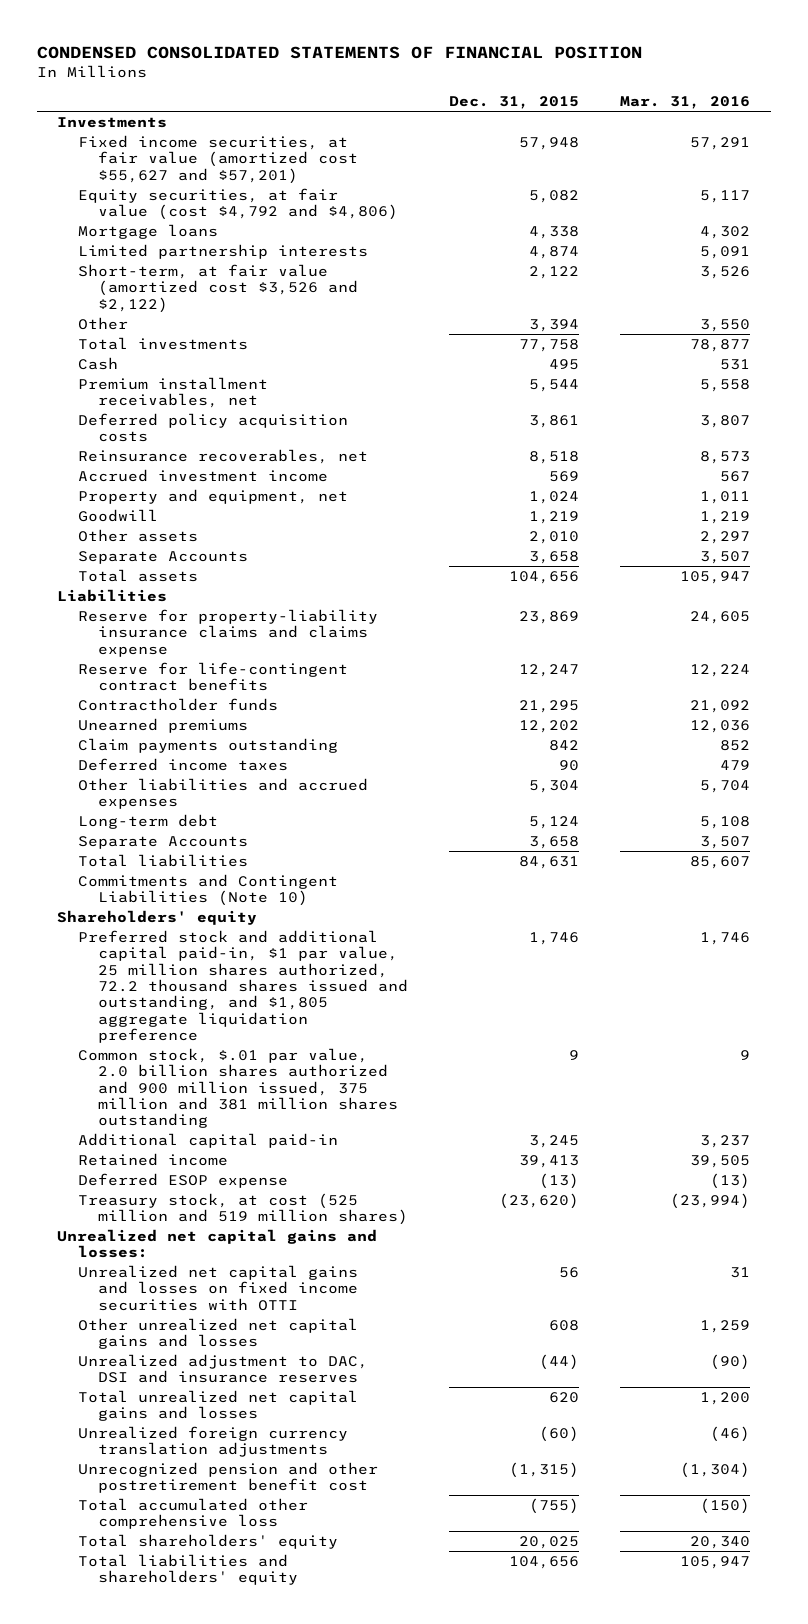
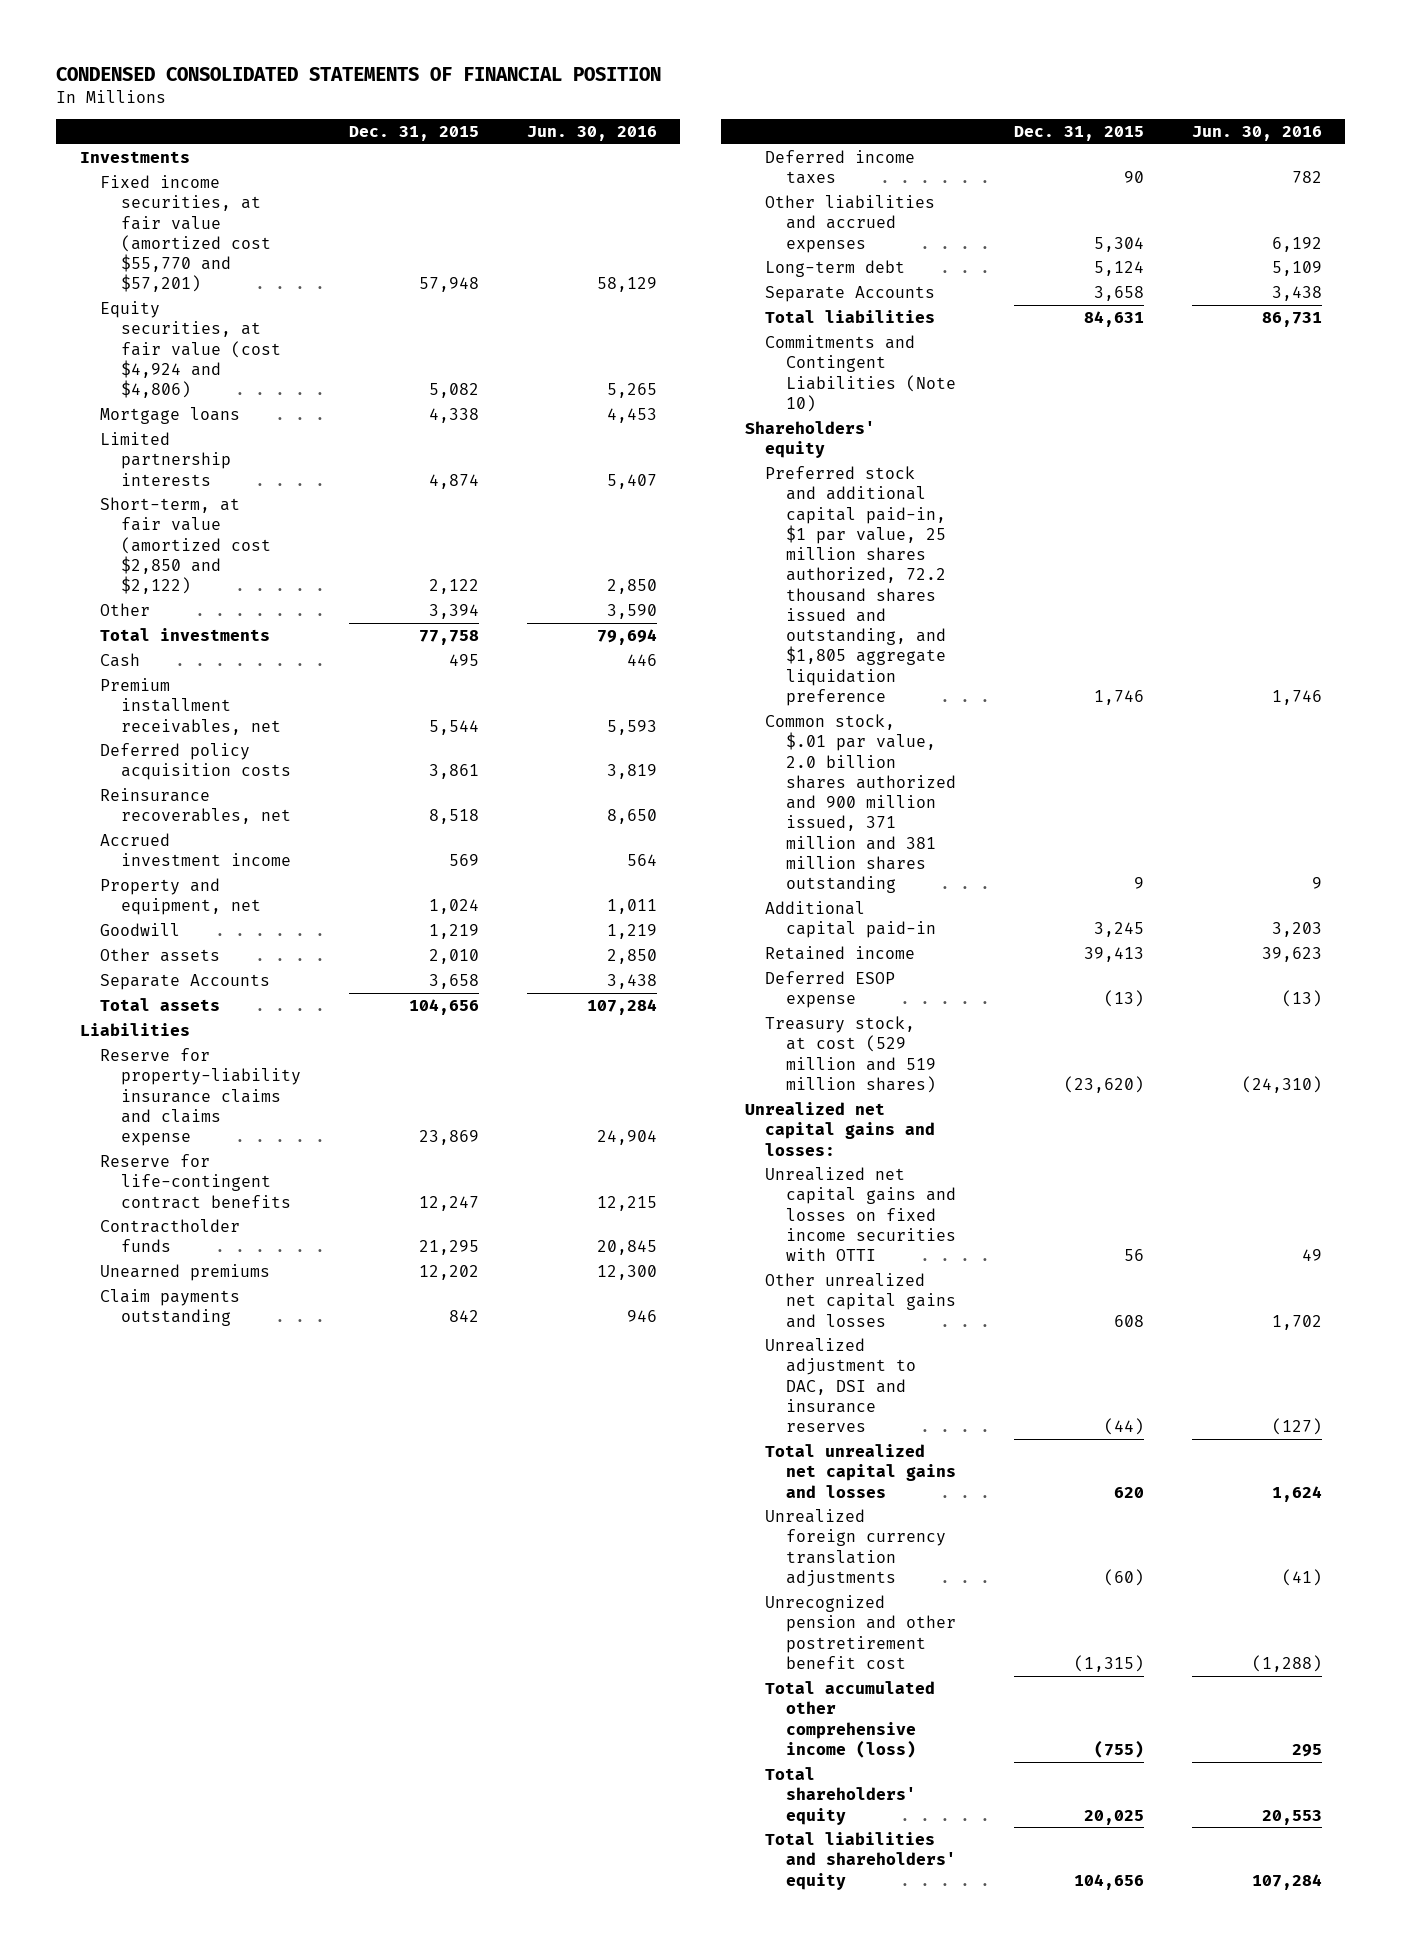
[620,96,751,110] Mar. 31, 2016 -> none
none -> [526,125,657,141] Jun. 30, 2016
[77,134,358,184] Fixed income securities, at fair value (amortized cost $55,627 and $57,201) -> [100,175,272,293] Fixed income securities, at fair value (amortized cost $55,770 and $57,201)
[77,187,398,221] Equity securities, at fair value (cost $4,792 and $4,806) -> [100,301,282,399] Equity securities, at fair value (cost $4,924 and $4,806)
[77,263,358,313] Short-term, at fair value (amortized cost $3,526 and $2,122) -> [100,497,272,595] Short-term, at fair value (amortized cost $2,850 and $2,122)
[77,1047,398,1129] Common stock, $.01 par value, 2.0 billion shares authorized and 900 million issued, 375 million and 381 million shares outstanding -> [765,714,957,894] Common stock, $.01 par value, 2.0 billion shares authorized and 900 million issued, 371 million and 381 million shares outstanding
[77,1192,408,1226] Treasury stock, at cost (525 million and 519 million shares) -> [765,1016,937,1093] Treasury stock, at cost (529 million and 519 million shares)
[77,1497,308,1530] Total accumulated other comprehensive loss -> [765,1681,936,1758] Total accumulated other comprehensive income (loss)

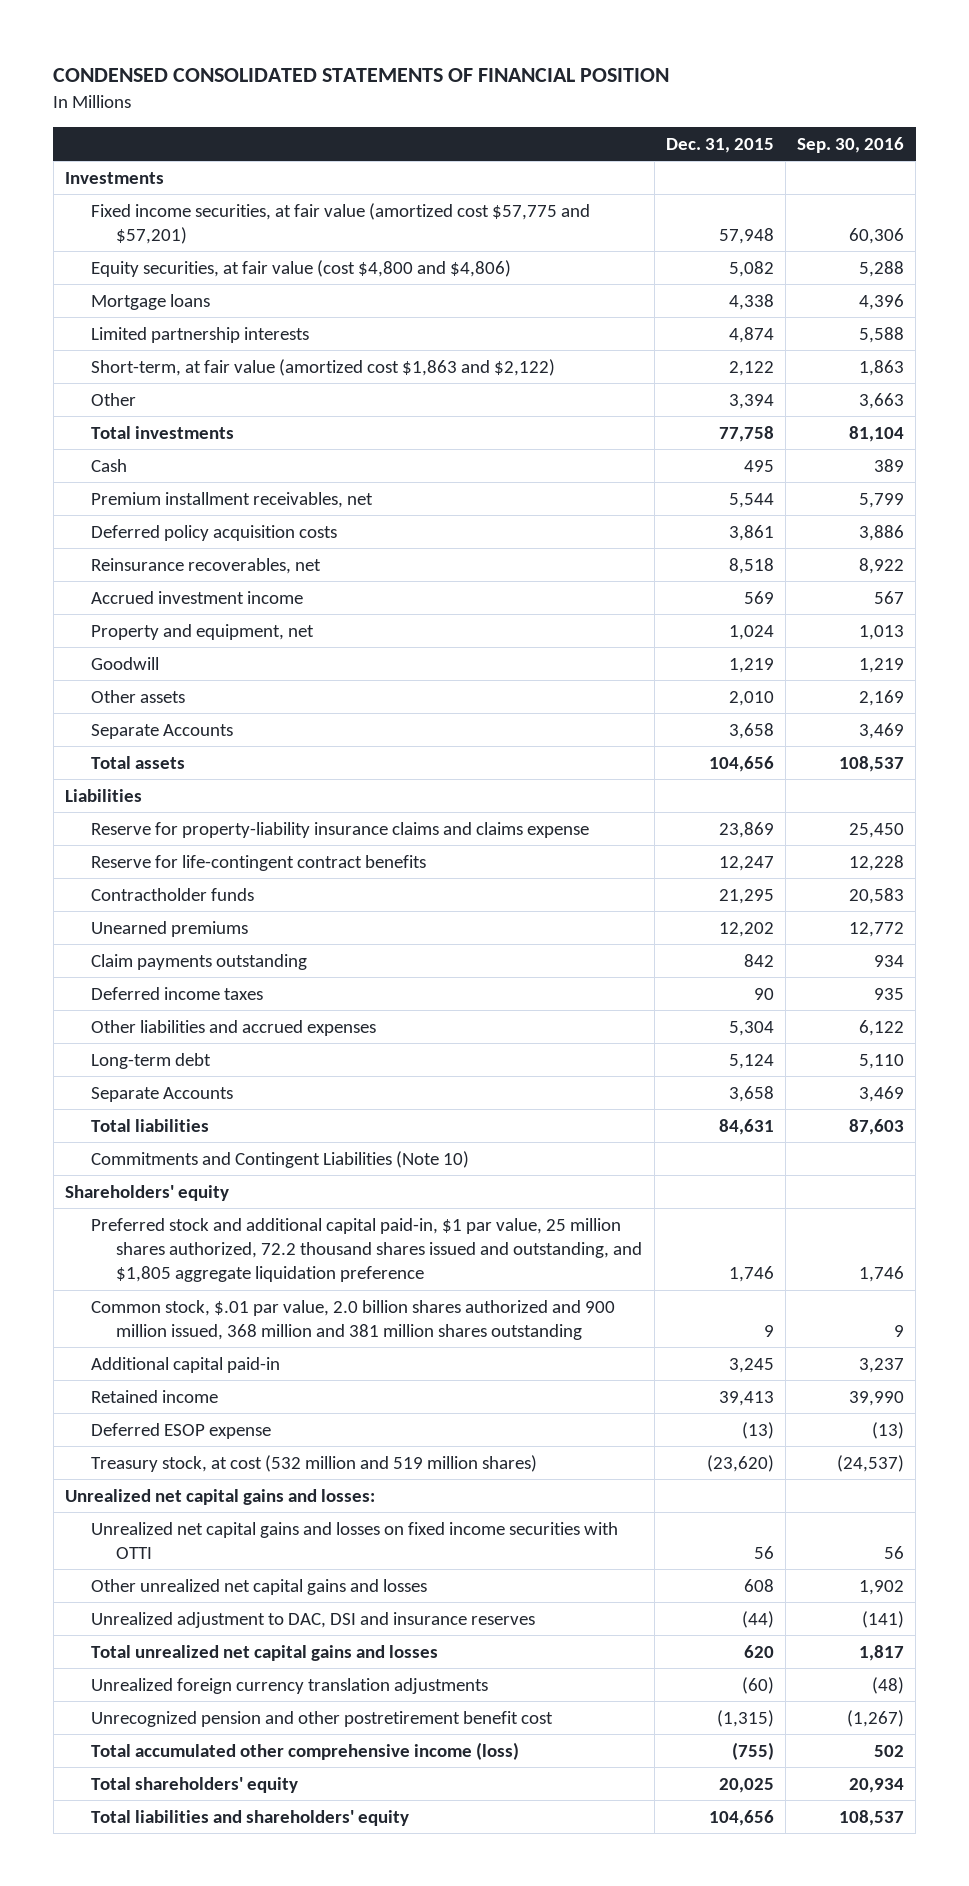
[526,125,657,141] Jun. 30, 2016 -> none
none -> [797,136,905,153] Sep. 30, 2016
[100,175,272,293] Fixed income securities, at fair value (amortized cost $55,770 and $57,201) -> [90,202,590,245] Fixed income securities, at fair value (amortized cost $57,775 and $57,201)
[100,301,282,399] Equity securities, at fair value (cost $4,924 and $4,806) -> [90,259,511,277] Equity securities, at fair value (cost $4,800 and $4,806)
[100,497,272,595] Short-term, at fair value (amortized cost $2,850 and $2,122) -> [90,358,555,376] Short-term, at fair value (amortized cost $1,863 and $2,122)
[765,714,957,894] Common stock, $.01 par value, 2.0 billion shares authorized and 900 million issued, 371 million and 381 million shares outstanding -> [90,1299,615,1341] Common stock, $.01 par value, 2.0 billion shares authorized and 900 million issued, 368 million and 381 million shares outstanding
[765,1016,937,1093] Treasury stock, at cost (529 million and 519 million shares) -> [90,1454,537,1472] Treasury stock, at cost (532 million and 519 million shares)

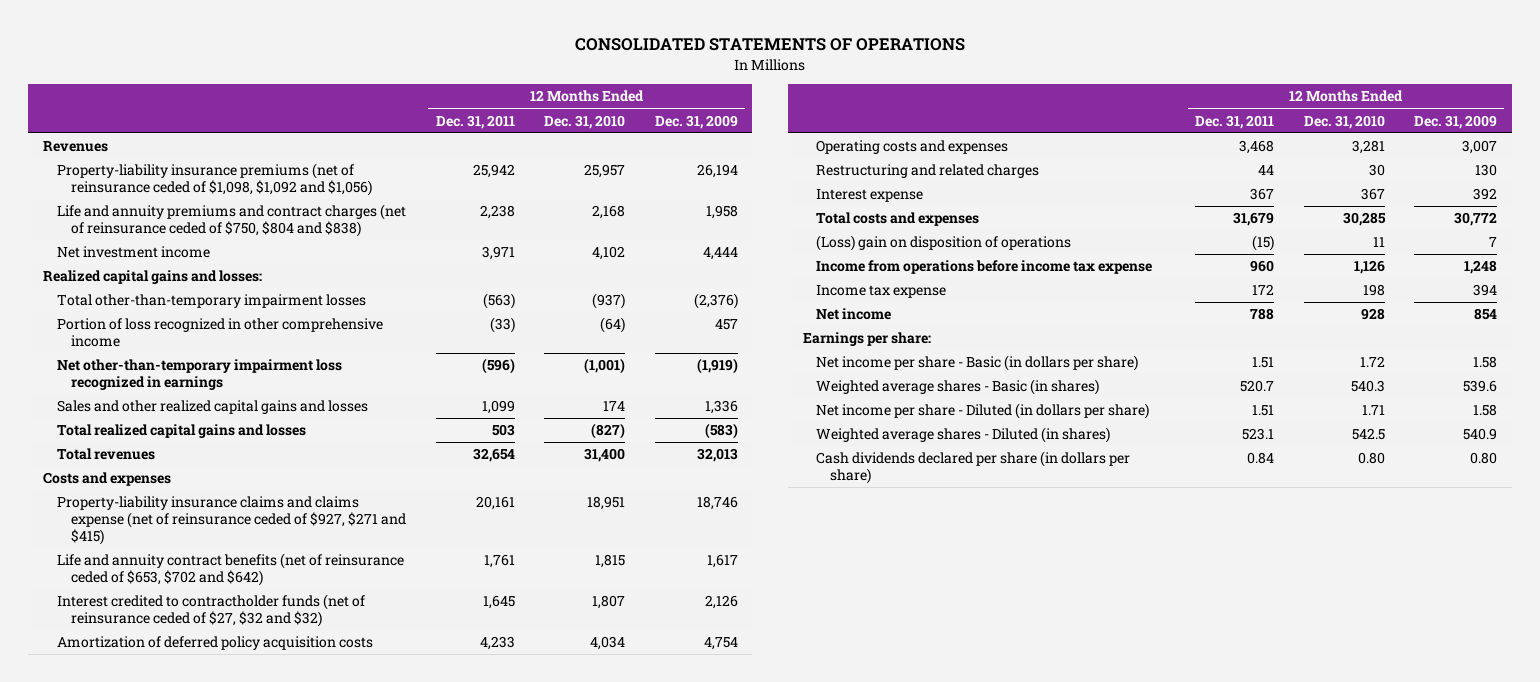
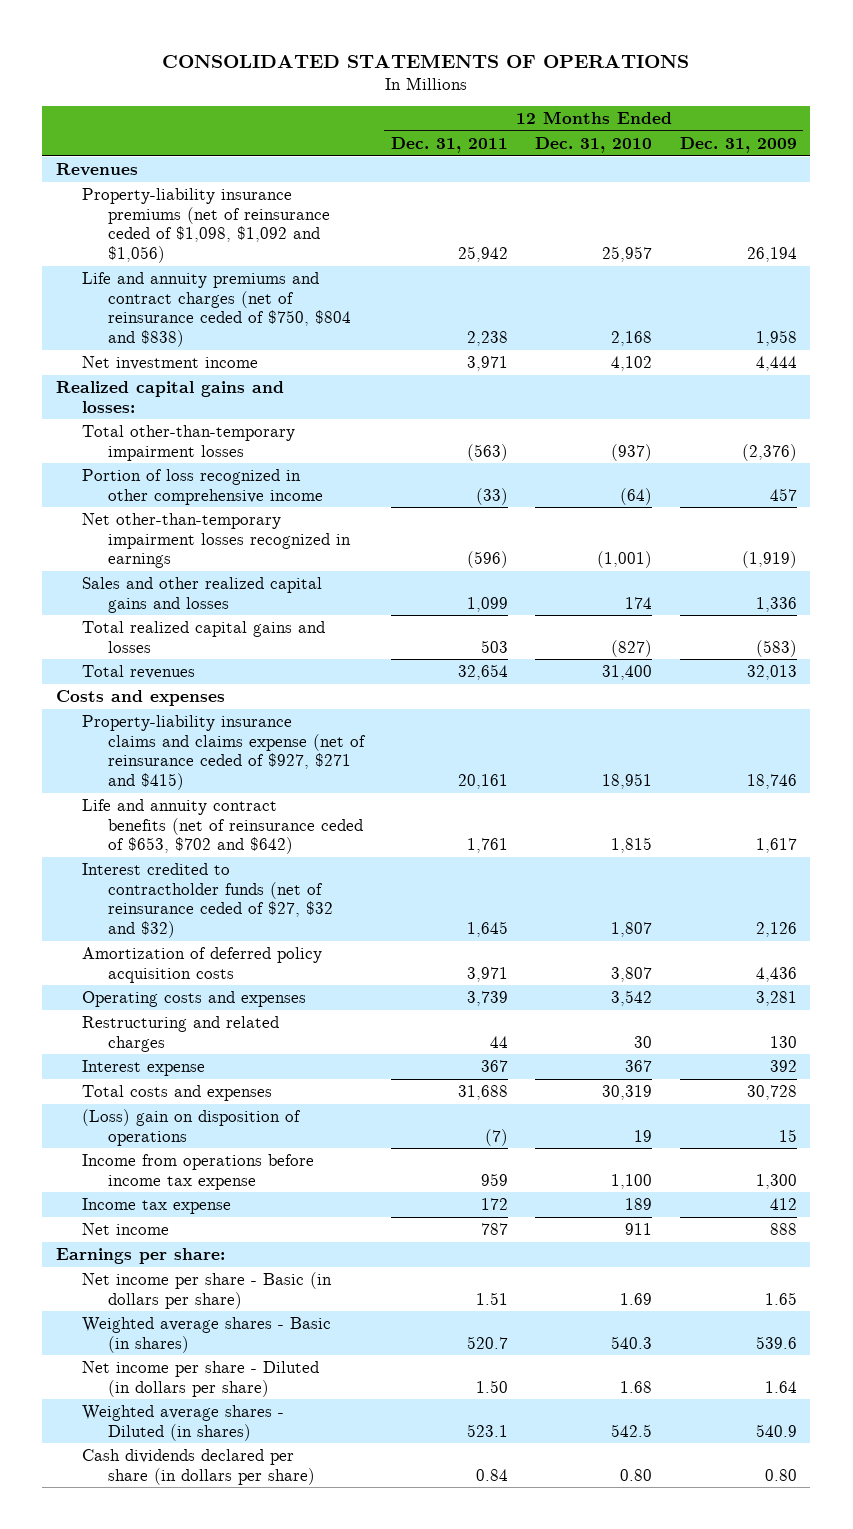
[56,359,342,390] Net other-than-temporary impairment loss recognized in earnings -> [81,513,351,569] Net other-than-temporary impairment losses recognized in earnings
[479,636,515,651] 4,233 -> [466,966,508,982] 3,971
[590,636,626,651] 4,034 -> [611,966,653,982] 3,807
[703,637,738,651] 4,754 -> [755,966,797,982] 4,436
[1238,140,1274,155] 3,468 -> [466,991,508,1007] 3,739
[1351,140,1385,155] 3,281 -> [611,990,653,1007] 3,542
[1462,140,1498,155] 3,007 -> [755,991,797,1007] 3,281
[1232,212,1274,227] 31,679 -> [457,1085,508,1101] 31,688
[1342,212,1386,227] 30,285 -> [602,1085,653,1101] 30,319
[1454,212,1498,227] 30,772 -> [746,1085,797,1101] 30,728
[1251,235,1274,252] (15) -> [484,1128,508,1146] (7)
[1372,237,1385,248] 11 -> [634,1129,653,1142] 19
[1489,237,1498,248] 7 -> [778,1128,797,1142] 15
[1249,260,1274,273] 960 -> [480,1172,508,1186] 959
[1353,260,1385,275] 1,126 -> [611,1173,653,1189] 1,100
[1464,260,1498,275] 1,248 -> [755,1173,797,1189] 1,300
[1362,284,1385,297] 198 -> [625,1198,653,1211] 189
[1473,284,1498,297] 394 -> [769,1198,797,1211] 412
[1249,308,1274,321] 788 -> [480,1223,508,1236] 787
[1360,308,1385,321] 928 -> [625,1223,653,1236] 911
[1474,308,1498,321] 854 -> [769,1223,797,1236] 888
[1359,356,1385,368] 1.72 -> [620,1292,653,1305] 1.69
[1473,356,1498,369] 1.58 -> [764,1291,797,1305] 1.65
[1251,405,1274,417] 1.51 -> [475,1379,508,1393] 1.50
[1361,405,1385,416] 1.71 -> [620,1380,653,1393] 1.68
[1473,404,1498,417] 1.58 -> [764,1380,797,1393] 1.64

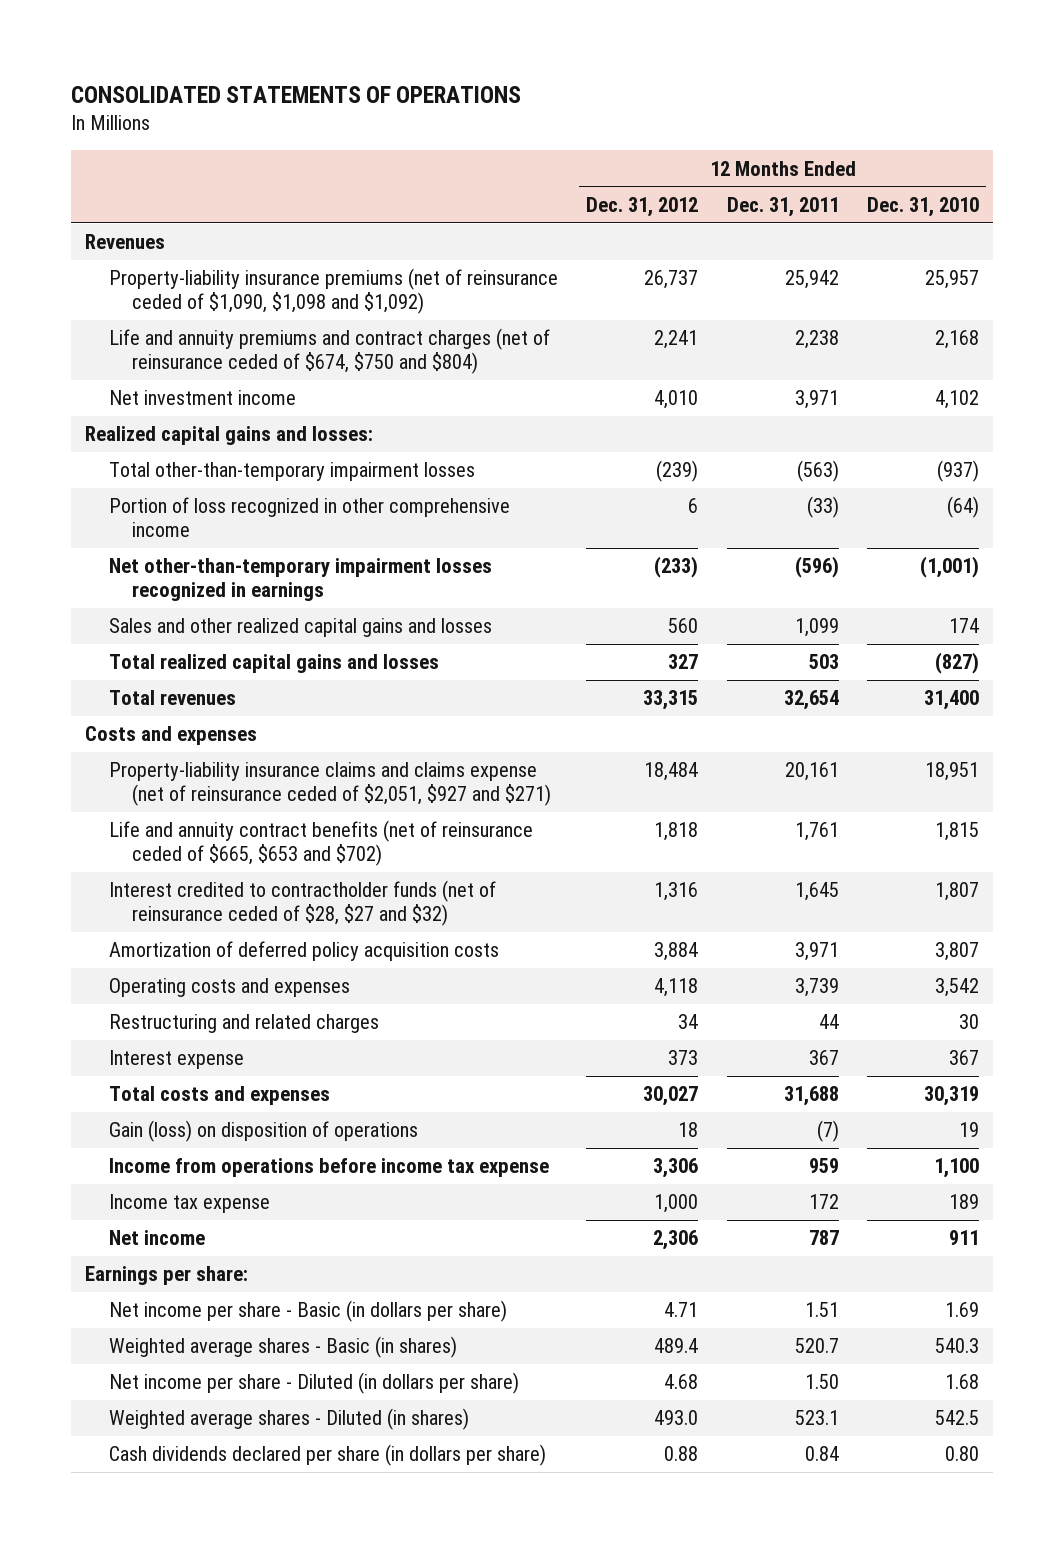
[679,136,797,153] Dec. 31, 2009 -> none
none -> [586,196,699,217] Dec. 31, 2012
[81,188,330,263] Property-liability insurance premiums (net of reinsurance ceded of $1,098, $1,092 and $1,056) -> [108,268,558,315] Property-liability insurance premiums (net of reinsurance ceded of $1,090, $1,098 and $1,092)
[81,272,351,347] Life and annuity premiums and contract charges (net of reinsurance ceded of $750, $804 and $838) -> [108,328,550,375] Life and annuity premiums and contract charges (net of reinsurance ceded of $674, $750 and $804)
[81,715,366,790] Property-liability insurance claims and claims expense (net of reinsurance ceded of $927, $271 and $415) -> [108,762,551,807] Property-liability insurance claims and claims expense (net of reinsurance ceded of $2,051, $927 and $271)
[81,799,363,855] Life and annuity contract benefits (net of reinsurance ceded of $653, $702 and $642) -> [108,820,533,867] Life and annuity contract benefits (net of reinsurance ceded of $665, $653 and $702)
[81,863,333,938] Interest credited to contractholder funds (net of reinsurance ceded of $27, $32 and $32) -> [108,880,496,927] Interest credited to contractholder funds (net of reinsurance ceded of $28, $27 and $32)
[81,1109,301,1146] (Loss) gain on disposition of operations -> [108,1120,418,1143] Gain (loss) on disposition of operations

